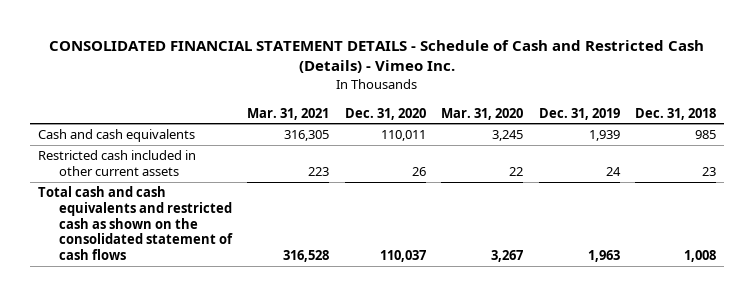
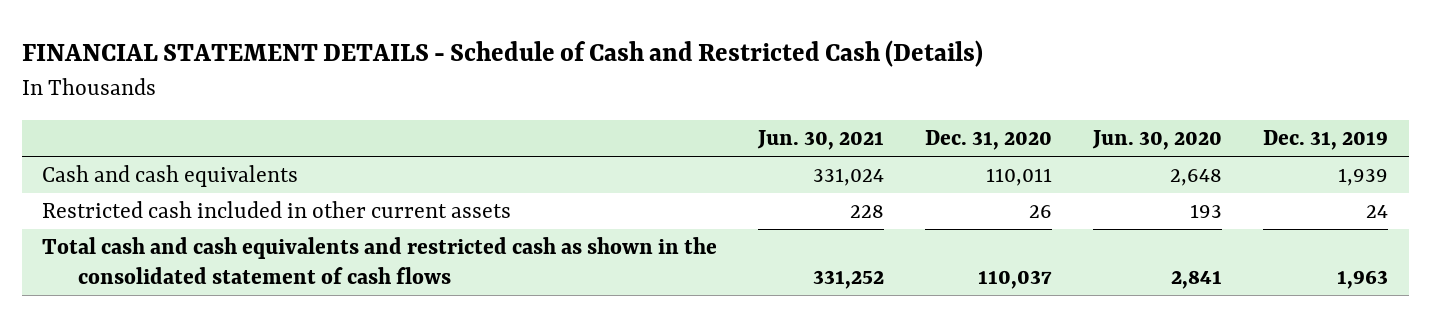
[49,39,705,74] CONSOLIDATED FINANCIAL STATEMENT DETAILS - Schedule of Cash and Restricted Cash (Details) - Vimeo Inc. -> [21,39,983,67] FINANCIAL STATEMENT DETAILS - Schedule of Cash and Restricted Cash (Details)
[247,107,330,120] Mar. 31, 2021 -> none
[441,107,524,120] Mar. 31, 2020 -> none
[635,107,717,120] Dec. 31, 2018 -> none
none -> [757,130,885,151] Jun. 30, 2021
none -> [1092,130,1223,151] Jun. 30, 2020
[37,186,233,260] Total cash and cash equivalents and restricted cash as shown on the consolidated statement of cash flows -> [42,237,718,285] Total cash and cash equivalents and restricted cash as shown in the consolidated statement of cash flows

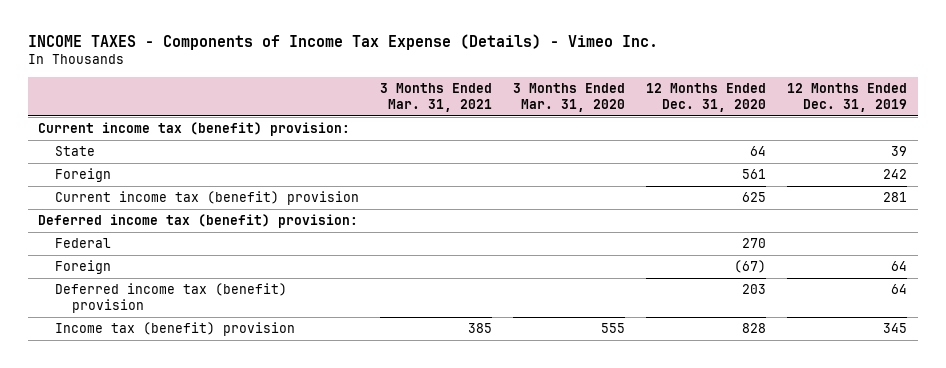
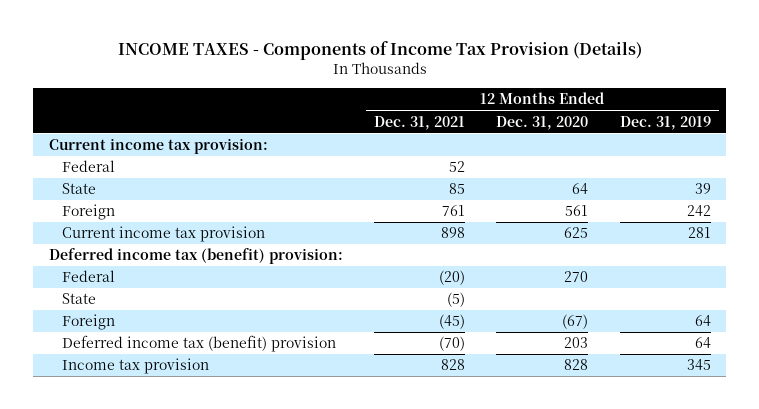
[27,34,658,51] INCOME TAXES - Components of Income Tax Expense (Details) - Vimeo Inc. -> [117,40,642,60] INCOME TAXES - Components of Income Tax Provision (Details)
[380,82,493,112] 3 Months Ended Mar. 31, 2021 -> none
[513,82,626,112] 3 Months Ended Mar. 31, 2020 -> none
none -> [373,115,465,130] Dec. 31, 2021
[38,122,351,137] Current income tax (benefit) provision: -> [48,138,268,155] Current income tax provision:
none -> [62,160,116,173] Federal
[55,191,360,206] Current income tax (benefit) provision -> [62,226,266,243] Current income tax provision
none -> [62,293,97,305] State
[55,322,296,337] Income tax (benefit) provision -> [62,358,210,375] Income tax provision

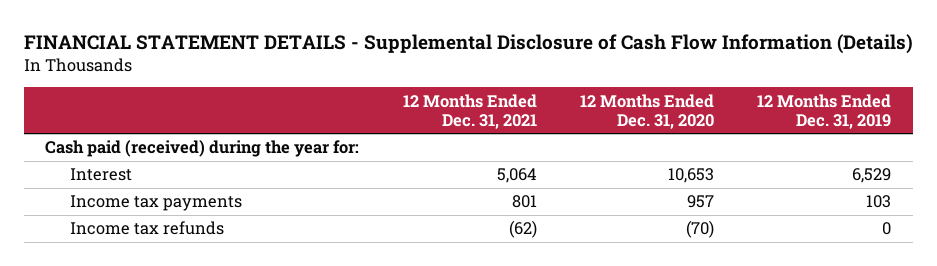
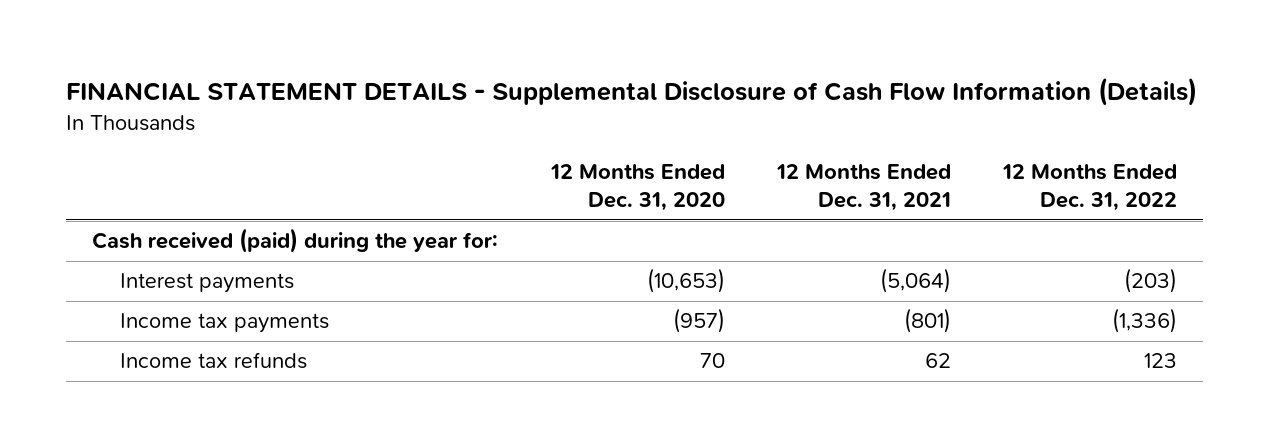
[757,93,892,129] 12 Months Ended Dec. 31, 2019 -> none
none -> [1002,164,1178,212] 12 Months Ended Dec. 31, 2022
[45,140,360,158] Cash paid (received) during the year for: -> [92,228,499,254] Cash received (paid) during the year for:
[70,168,133,182] Interest -> [119,273,294,294] Interest payments
[496,168,537,184] 5,064 -> [879,268,951,294] (5,064)
[667,168,714,184] 10,653 -> [646,268,725,294] (10,653)
[511,195,537,209] 801 -> [903,308,951,334] (801)
[686,195,714,209] 957 -> [672,308,725,334] (957)
[508,220,537,239] (62) -> [924,353,951,369] 62
[685,220,714,239] (70) -> [699,353,725,369] 70

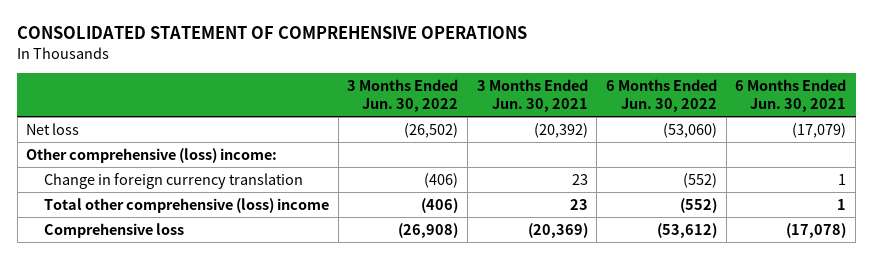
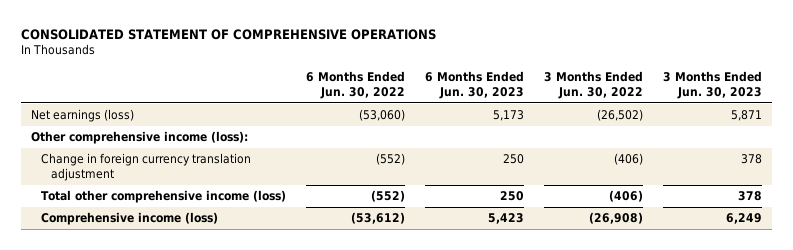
[476,78,588,112] 3 Months Ended Jun. 30, 2021 -> none
[735,78,847,112] 6 Months Ended Jun. 30, 2021 -> none
none -> [425,71,525,99] 6 Months Ended Jun. 30, 2023
none -> [662,71,762,99] 3 Months Ended Jun. 30, 2023
[26,122,80,135] Net loss -> [31,109,135,123] Net earnings (loss)
[26,147,278,163] Other comprehensive (loss) income: -> [31,131,249,145] Other comprehensive income (loss):
[43,172,303,189] Change in foreign currency translation -> [41,153,252,181] Change in foreign currency translation adjustment
[43,197,329,213] Total other comprehensive (loss) income -> [41,190,287,204] Total other comprehensive income (loss)
[43,222,184,238] Comprehensive loss -> [41,212,219,226] Comprehensive income (loss)

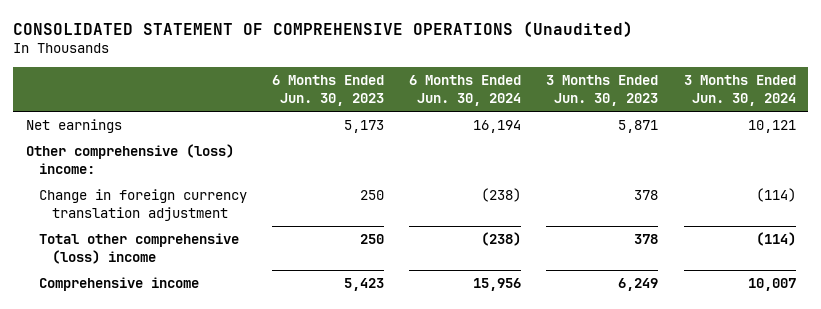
[21,28,437,40] CONSOLIDATED STATEMENT OF COMPREHENSIVE OPERATIONS -> [13,20,634,37] CONSOLIDATED STATEMENT OF COMPREHENSIVE OPERATIONS (Unaudited)
[306,71,406,99] 6 Months Ended Jun. 30, 2022 -> none
[544,71,644,99] 3 Months Ended Jun. 30, 2022 -> none
none -> [409,75,522,106] 6 Months Ended Jun. 30, 2024
none -> [683,75,796,106] 3 Months Ended Jun. 30, 2024
[31,109,135,123] Net earnings (loss) -> [25,119,122,134] Net earnings
[31,131,249,145] Other comprehensive income (loss): -> [25,144,234,174] Other comprehensive (loss) income:
[41,190,287,204] Total other comprehensive income (loss) -> [38,233,239,264] Total other comprehensive (loss) income
[41,212,219,226] Comprehensive income (loss) -> [38,277,199,292] Comprehensive income

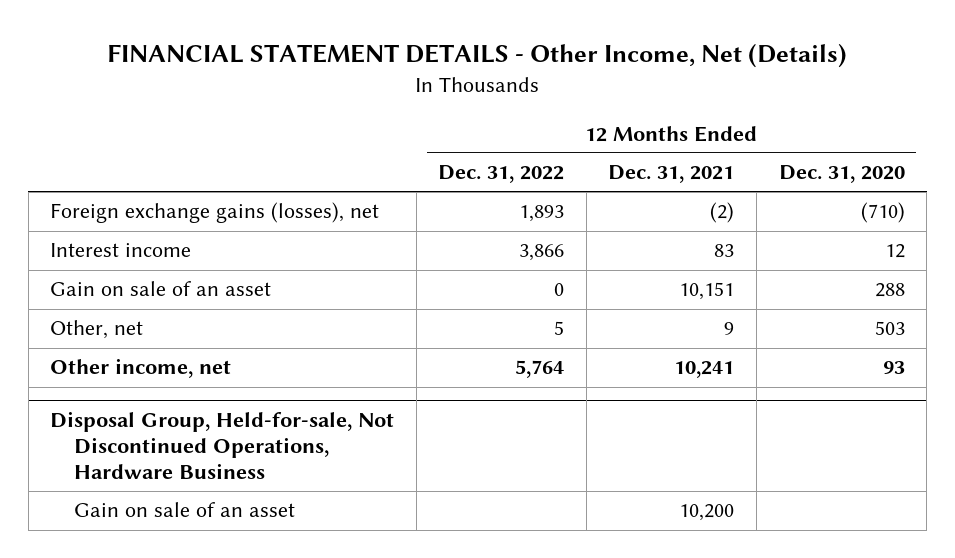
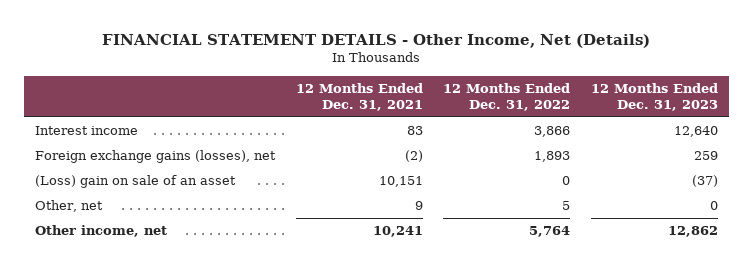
[778,165,905,184] Dec. 31, 2020 -> none
none -> [591,82,719,112] 12 Months Ended Dec. 31, 2023
[50,202,380,224] Foreign exchange gains (losses), net -> [34,150,276,164] Foreign exchange gains (losses), net
[50,281,272,297] Gain on sale of an asset -> [34,175,236,189] (Loss) gain on sale of an asset
[50,410,395,479] Disposal Group, Held-for-sale, Not Discontinued Operations, Hardware Business -> none
[74,502,296,518] Gain on sale of an asset -> none

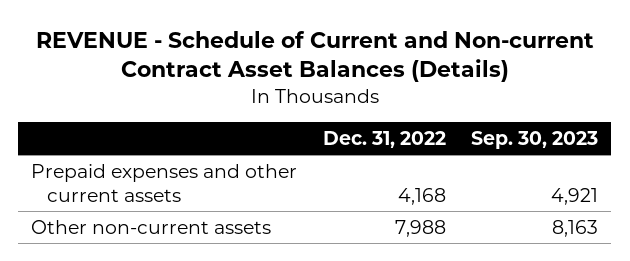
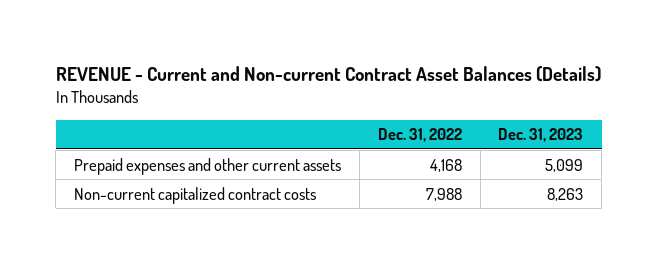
[35,30,594,83] REVENUE - Schedule of Current and Non-current Contract Asset Balances (Details) -> [55,66,601,83] REVENUE - Current and Non-current Contract Asset Balances (Details)
[471,130,599,149] Sep. 30, 2023 -> none
none -> [498,128,584,143] Dec. 31, 2023
[31,219,272,234] Other non-current assets -> [74,186,317,204] Non-current capitalized contract costs

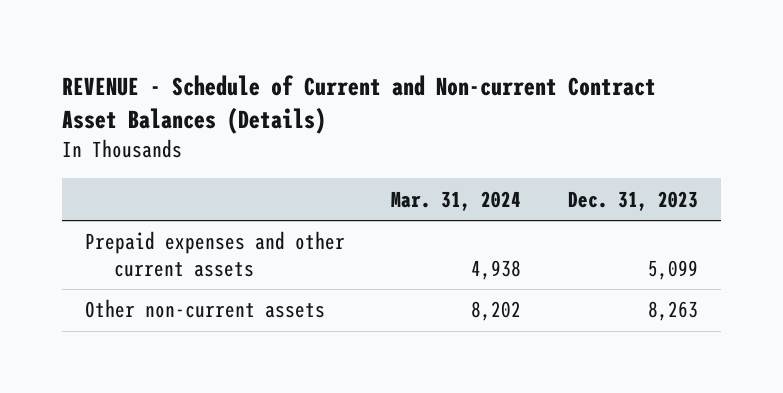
[55,66,601,83] REVENUE - Current and Non-current Contract Asset Balances (Details) -> [61,74,656,135] REVENUE - Schedule of Current and Non-current Contract Asset Balances (Details)
[377,128,462,143] Dec. 31, 2022 -> none
none -> [391,190,522,211] Mar. 31, 2024
[74,186,317,204] Non-current capitalized contract costs -> [84,299,325,319] Other non-current assets

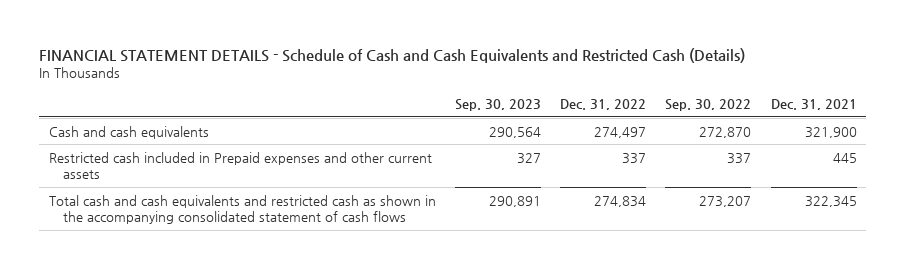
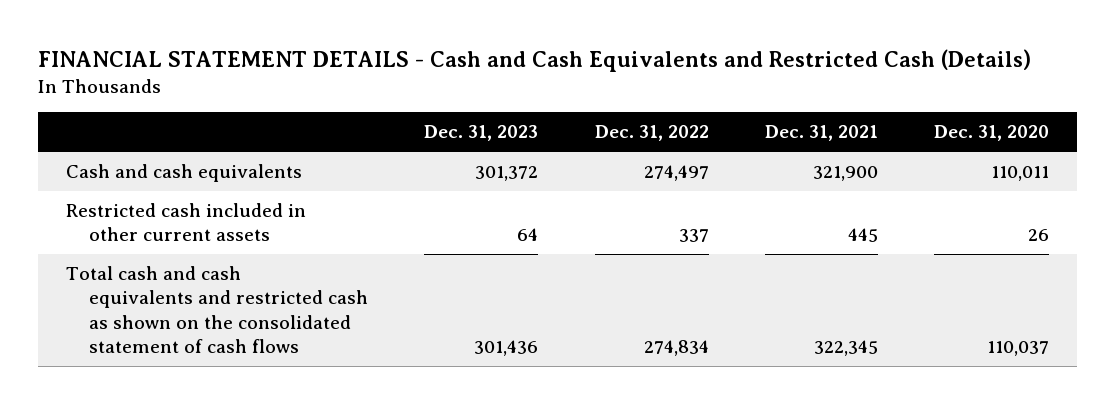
[39,47,746,63] FINANCIAL STATEMENT DETAILS - Schedule of Cash and Cash Equivalents and Restricted Cash (Details) -> [37,49,1031,73] FINANCIAL STATEMENT DETAILS - Cash and Cash Equivalents and Restricted Cash (Details)
[455,99,542,112] Sep. 30, 2023 -> none
[665,99,752,112] Sep. 30, 2022 -> none
none -> [424,125,539,142] Dec. 31, 2023
none -> [933,125,1049,142] Dec. 31, 2020
[48,151,432,180] Restricted cash included in Prepaid expenses and other current assets -> [65,203,306,242] Restricted cash included in other current assets
[48,194,436,225] Total cash and cash equivalents and restricted cash as shown in the accompanying consolidated statement of cash flows -> [65,266,369,353] Total cash and cash equivalents and restricted cash as shown on the consolidated statement of cash flows

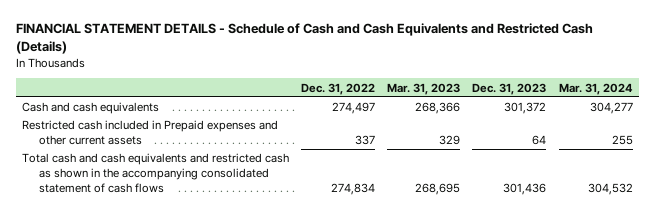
[37,49,1031,73] FINANCIAL STATEMENT DETAILS - Cash and Cash Equivalents and Restricted Cash (Details) -> [15,23,593,55] FINANCIAL STATEMENT DETAILS - Schedule of Cash and Cash Equivalents and Restricted Cash (Details)
[764,125,878,142] Dec. 31, 2021 -> none
[933,125,1049,142] Dec. 31, 2020 -> none
none -> [387,82,461,95] Mar. 31, 2023
none -> [558,82,633,95] Mar. 31, 2024
[65,203,306,242] Restricted cash included in other current assets -> [21,120,278,146] Restricted cash included in Prepaid expenses and other current assets
[65,266,369,353] Total cash and cash equivalents and restricted cash as shown on the consolidated statement of cash flows -> [21,153,289,194] Total cash and cash equivalents and restricted cash as shown in the accompanying consolidated statement of cash flows

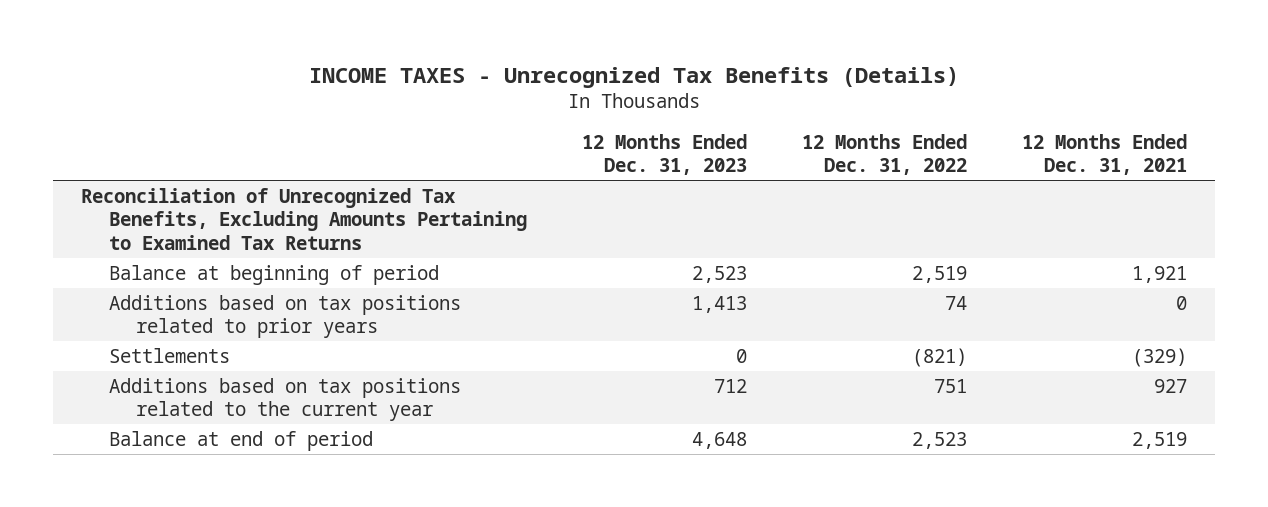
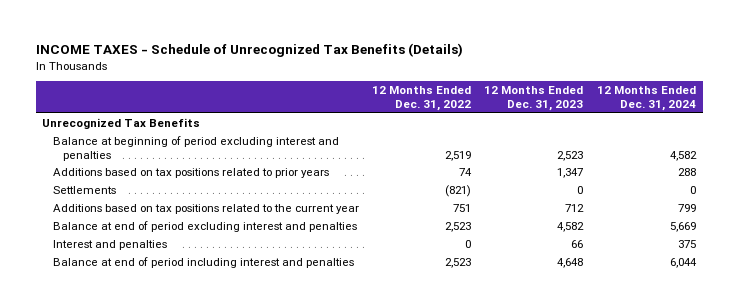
[308,66,959,88] INCOME TAXES - Unrecognized Tax Benefits (Details) -> [35,42,463,57] INCOME TAXES - Schedule of Unrecognized Tax Benefits (Details)
[1022,133,1188,176] 12 Months Ended Dec. 31, 2021 -> none
none -> [596,86,696,111] 12 Months Ended Dec. 31, 2024
[80,187,527,250] Reconciliation of Unrecognized Tax Benefits, Excluding Amounts Pertaining to Examined Tax Returns -> [42,118,201,130] Unrecognized Tax Benefits
[108,264,439,285] Balance at beginning of period -> [52,136,339,161] Balance at beginning of period excluding interest and penalties
[691,295,747,313] 1,413 -> [557,168,584,179] 1,347
none -> [52,221,357,233] Balance at end of period excluding interest and penalties
none -> [52,240,167,251] Interest and penalties
[108,430,373,451] Balance at end of period -> [52,257,354,269] Balance at end of period including interest and penalties

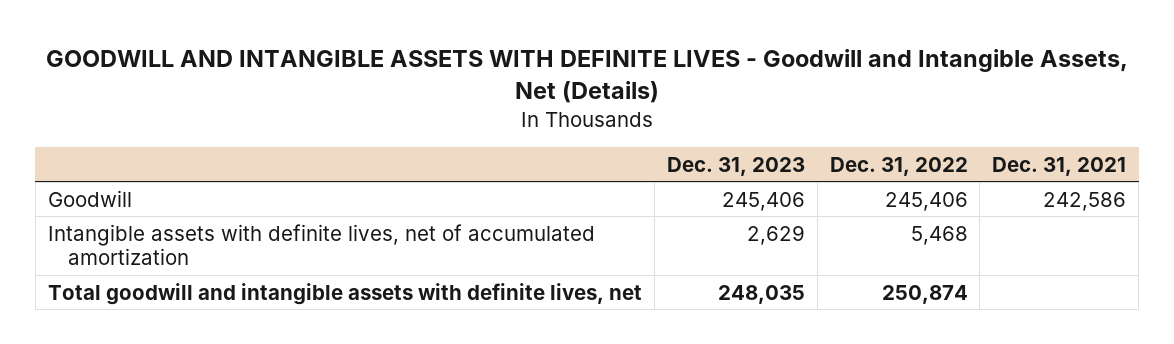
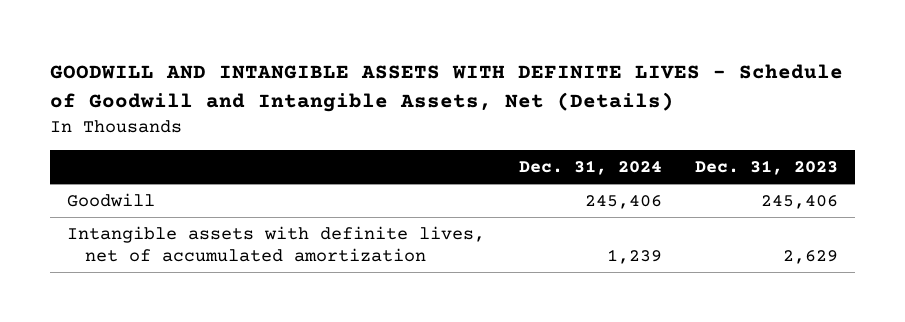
[46,48,1129,103] GOODWILL AND INTANGIBLE ASSETS WITH DEFINITE LIVES - Goodwill and Intangible Assets, Net (Details) -> [50,64,844,112] GOODWILL AND INTANGIBLE ASSETS WITH DEFINITE LIVES - Schedule of Goodwill and Intangible Assets, Net (Details)
[829,156,968,176] Dec. 31, 2022 -> none
[992,156,1127,176] Dec. 31, 2021 -> none
none -> [518,159,662,175] Dec. 31, 2024
[47,282,642,305] Total goodwill and intangible assets with definite lives, net -> none

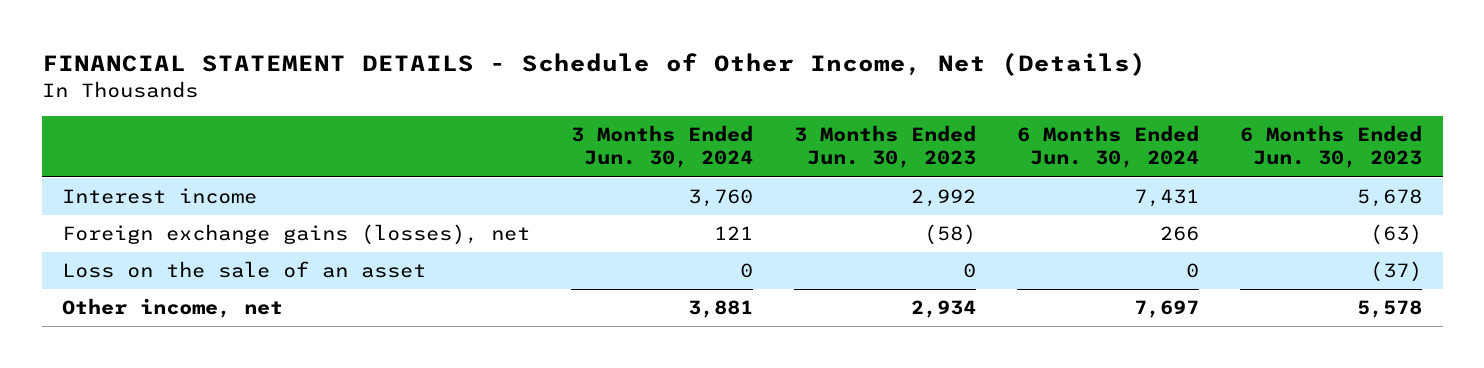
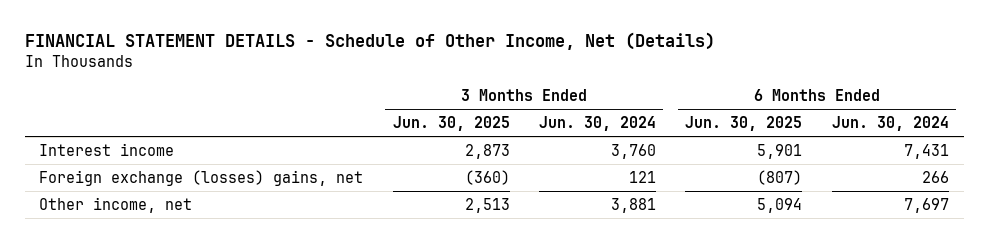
[794,125,977,169] 3 Months Ended Jun. 30, 2023 -> none
[1240,125,1423,169] 6 Months Ended Jun. 30, 2023 -> none
none -> [392,116,510,132] Jun. 30, 2025
none -> [685,116,803,132] Jun. 30, 2025
[62,261,427,279] Loss on the sale of an asset -> none
[62,224,531,246] Foreign exchange gains (losses), net -> [39,169,364,186] Foreign exchange (losses) gains, net

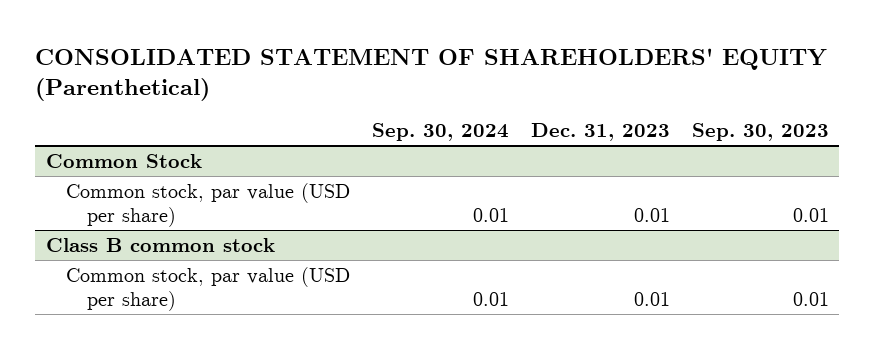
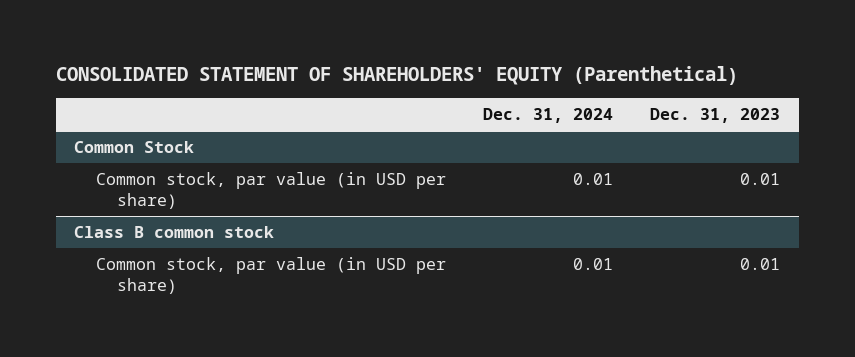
[372,122,510,141] Sep. 30, 2024 -> none
[691,122,829,141] Sep. 30, 2023 -> none
none -> [482,108,613,124] Dec. 31, 2024
[66,182,351,227] Common stock, par value (USD per share) -> [95,172,446,209] Common stock, par value (in USD per share)
[66,266,351,311] Common stock, par value (USD per share) -> [95,257,446,294] Common stock, par value (in USD per share)

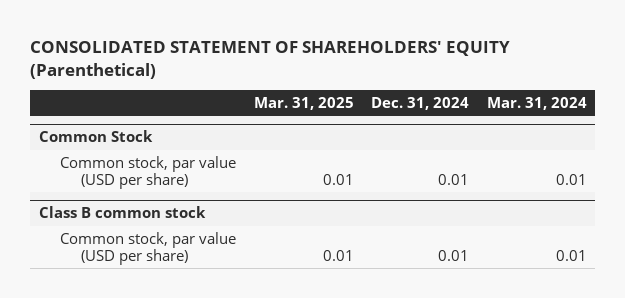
[650,108,781,124] Dec. 31, 2023 -> none
none -> [253,97,354,111] Mar. 31, 2025
none -> [486,97,587,111] Mar. 31, 2024
[95,172,446,209] Common stock, par value (in USD per share) -> [60,155,237,190] Common stock, par value (USD per share)
[95,257,446,294] Common stock, par value (in USD per share) -> [60,231,237,266] Common stock, par value (USD per share)

